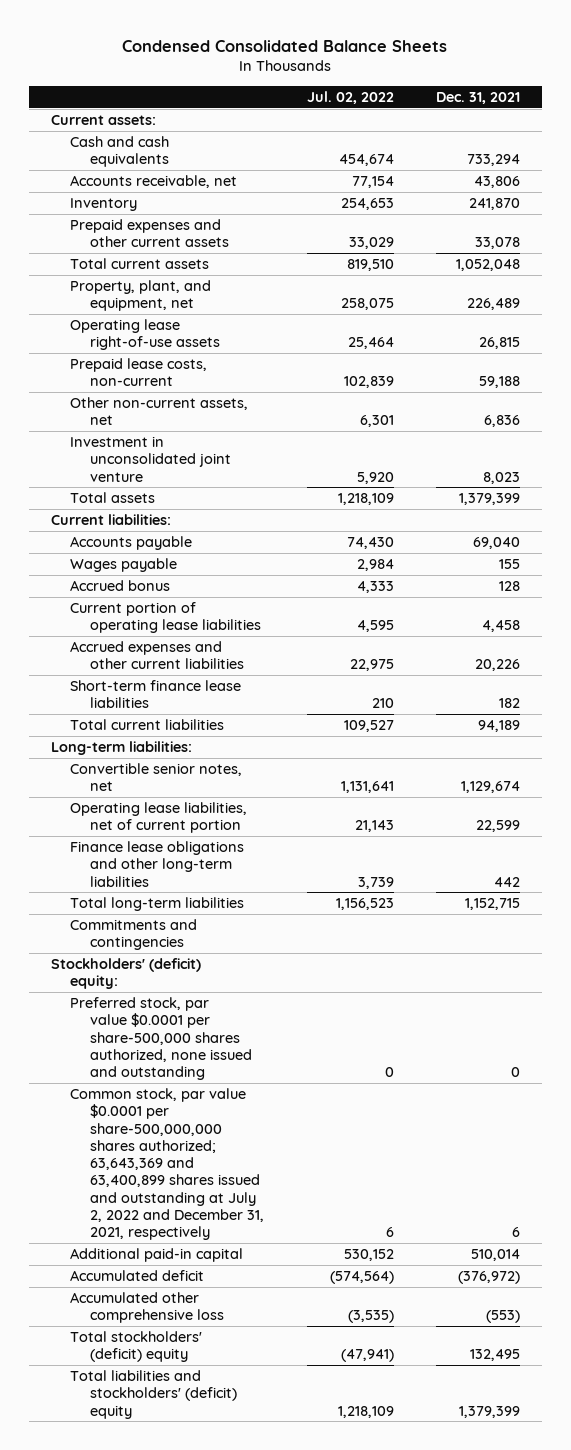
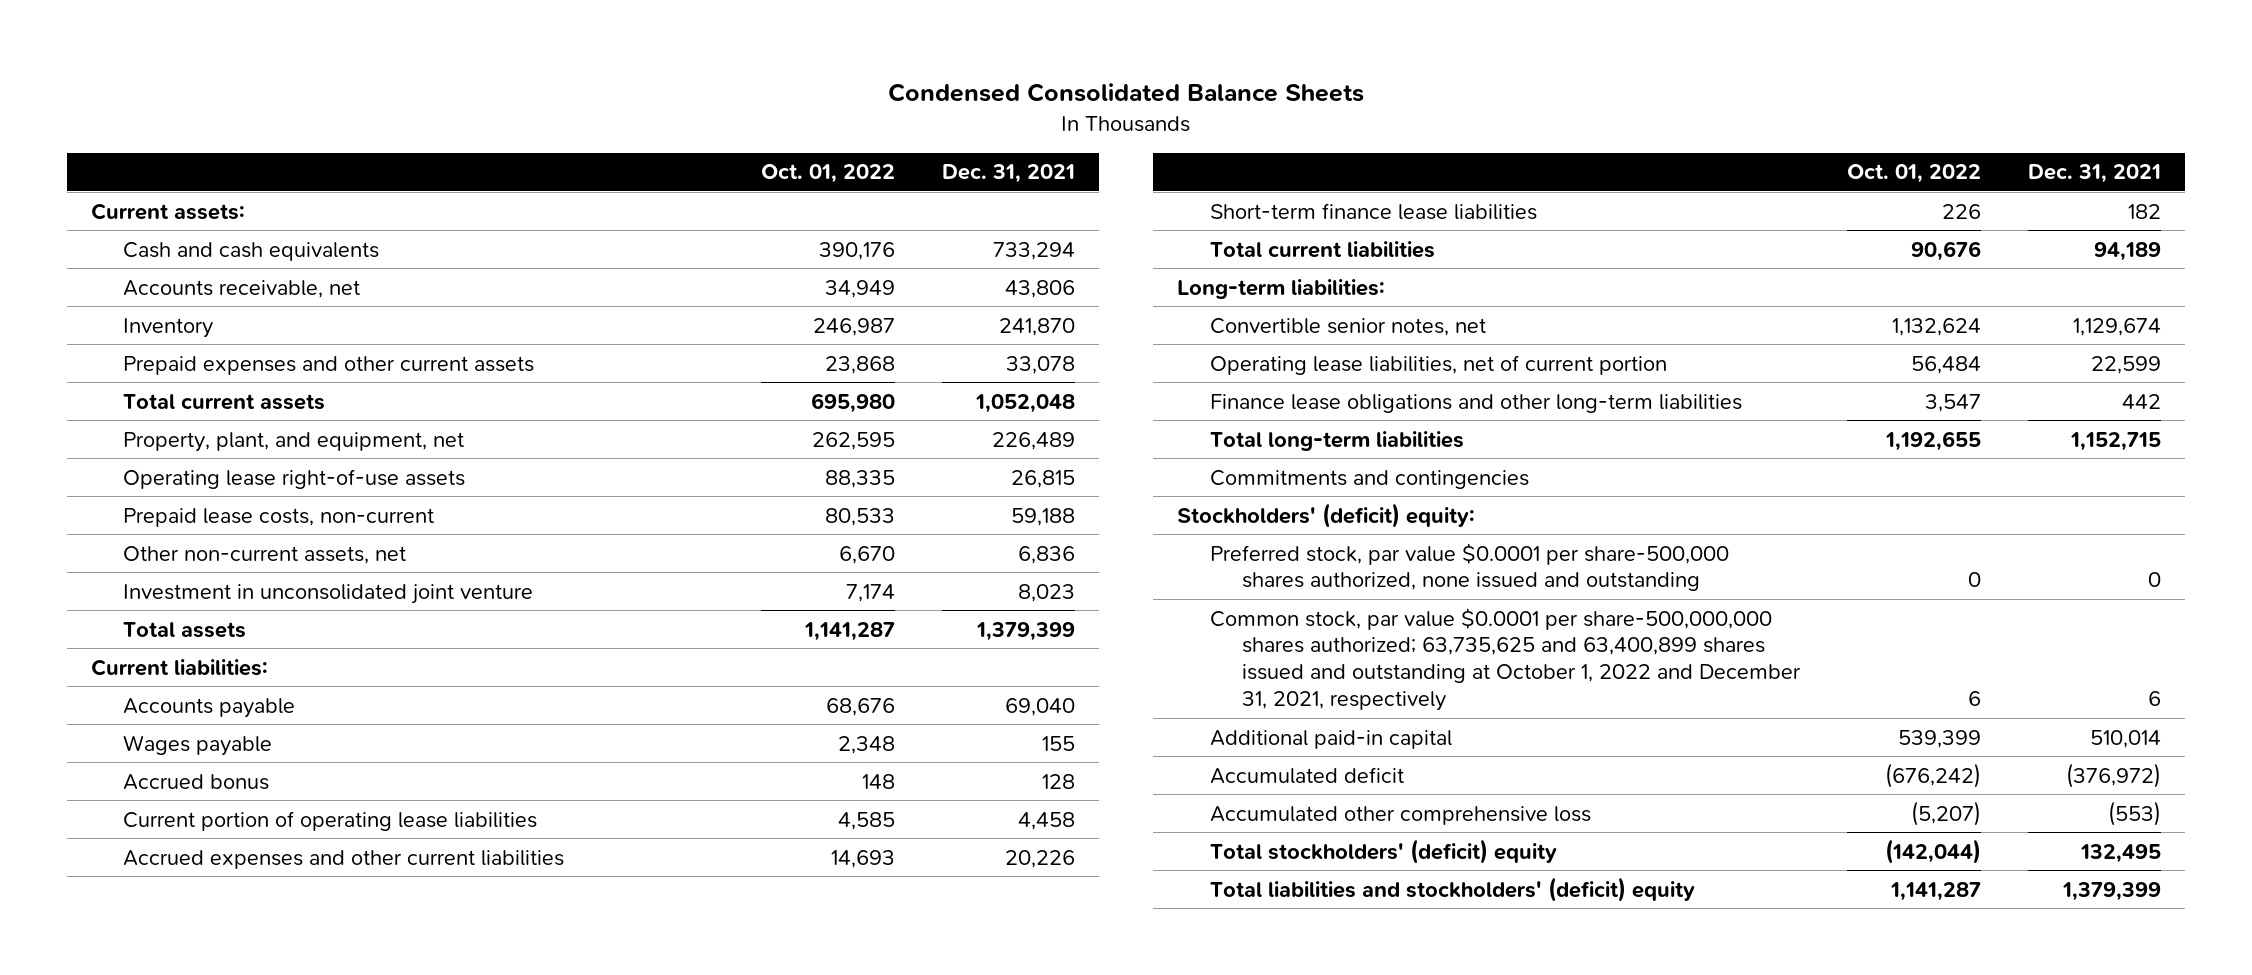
[306,90,394,104] Jul. 02, 2022 -> none
none -> [760,164,895,184] Oct. 01, 2022
[70,1088,264,1241] Common stock, par value $0.0001 per share-500,000,000 shares authorized; 63,643,369 and 63,400,899 shares issued and outstanding at July 2, 2022 and December 31, 2021, respectively -> [1209,607,1802,711] Common stock, par value $0.0001 per share-500,000,000 shares authorized; 63,735,625 and 63,400,899 shares issued and outstanding at October 1, 2022 and December 31, 2021, respectively

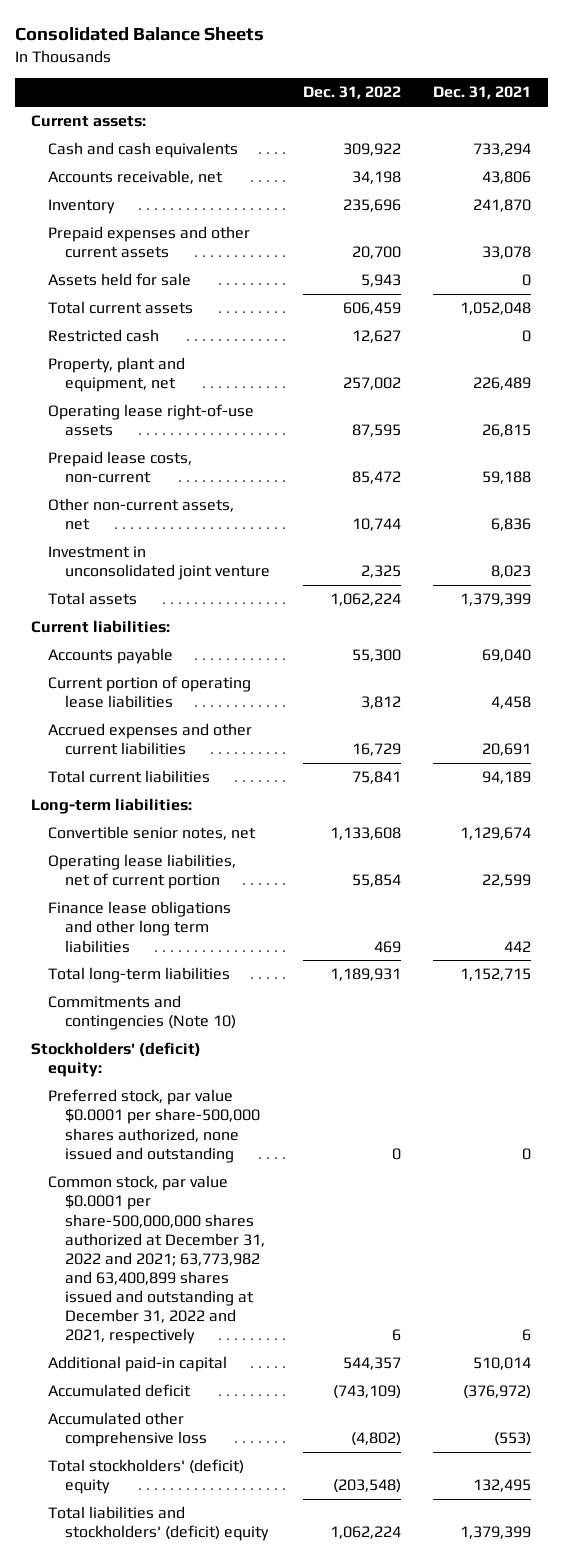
[888,83,1365,103] Condensed Consolidated Balance Sheets -> [14,26,264,41] Consolidated Balance Sheets
[760,164,895,184] Oct. 01, 2022 -> none
none -> [302,86,401,100] Dec. 31, 2022
none -> [47,273,191,287] Assets held for sale
none -> [47,329,159,343] Restricted cash
[123,431,465,452] Property, plant, and equipment, net -> [47,357,185,393] Property, plant and equipment, net
[123,734,273,756] Wages payable -> none
[123,773,270,790] Accrued bonus -> none
[1209,202,1537,220] Short-term finance lease liabilities -> none
[1005,849,1076,868] 20,226 -> [482,743,532,757] 20,691
[1209,393,1742,413] Finance lease obligations and other long-term liabilities -> [47,901,231,953] Finance lease obligations and other long term liabilities
[1209,469,1529,489] Commitments and contingencies -> [47,995,237,1031] Commitments and contingencies (Note 10)
[1209,607,1802,711] Common stock, par value $0.0001 per share-500,000,000 shares authorized; 63,735,625 and 63,400,899 shares issued and outstanding at October 1, 2022 and December 31, 2021, respectively -> [47,1175,266,1345] Common stock, par value $0.0001 per share-500,000,000 shares authorized at December 31, 2022 and 2021; 63,773,982 and 63,400,899 shares issued and outstanding at December 31, 2022 and 2021, respectively

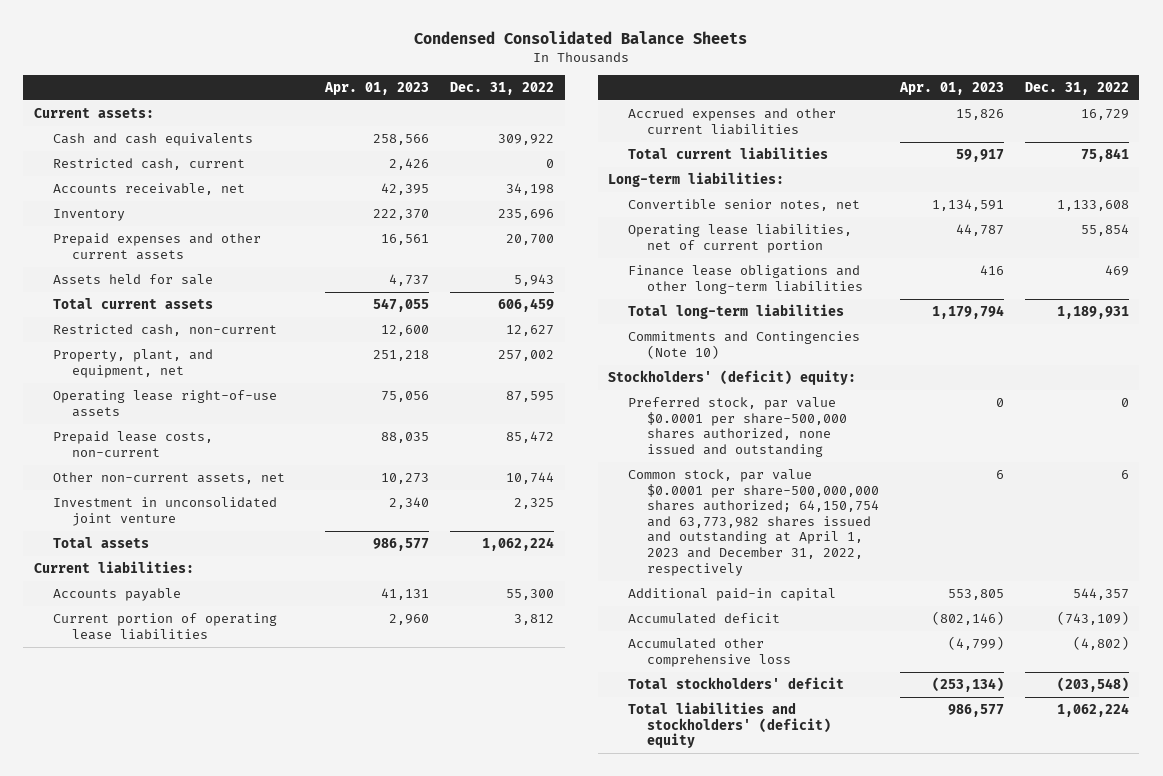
[14,26,264,41] Consolidated Balance Sheets -> [414,30,748,44] Condensed Consolidated Balance Sheets
[433,86,532,100] Dec. 31, 2021 -> none
none -> [324,81,430,95] Apr. 01, 2023
none -> [52,158,245,171] Restricted cash, current
[47,329,159,343] Restricted cash -> [52,324,277,337] Restricted cash, non-current
[47,357,185,393] Property, plant and equipment, net -> [52,349,213,378] Property, plant, and equipment, net
[47,901,231,953] Finance lease obligations and other long term liabilities -> [627,265,863,294] Finance lease obligations and other long-term liabilities
[47,995,237,1031] Commitments and contingencies (Note 10) -> [627,331,860,359] Commitments and Contingencies (Note 10)
[47,1175,266,1345] Common stock, par value $0.0001 per share-500,000,000 shares authorized at December 31, 2022 and 2021; 63,773,982 and 63,400,899 shares issued and outstanding at December 31, 2022 and 2021, respectively -> [627,469,879,576] Common stock, par value $0.0001 per share-500,000,000 shares authorized; 64,150,754 and 63,773,982 shares issued and outstanding at April 1, 2023 and December 31, 2022, respectively
[47,1459,244,1495] Total stockholders' (deficit) equity -> [627,677,844,690] Total stockholders' deficit

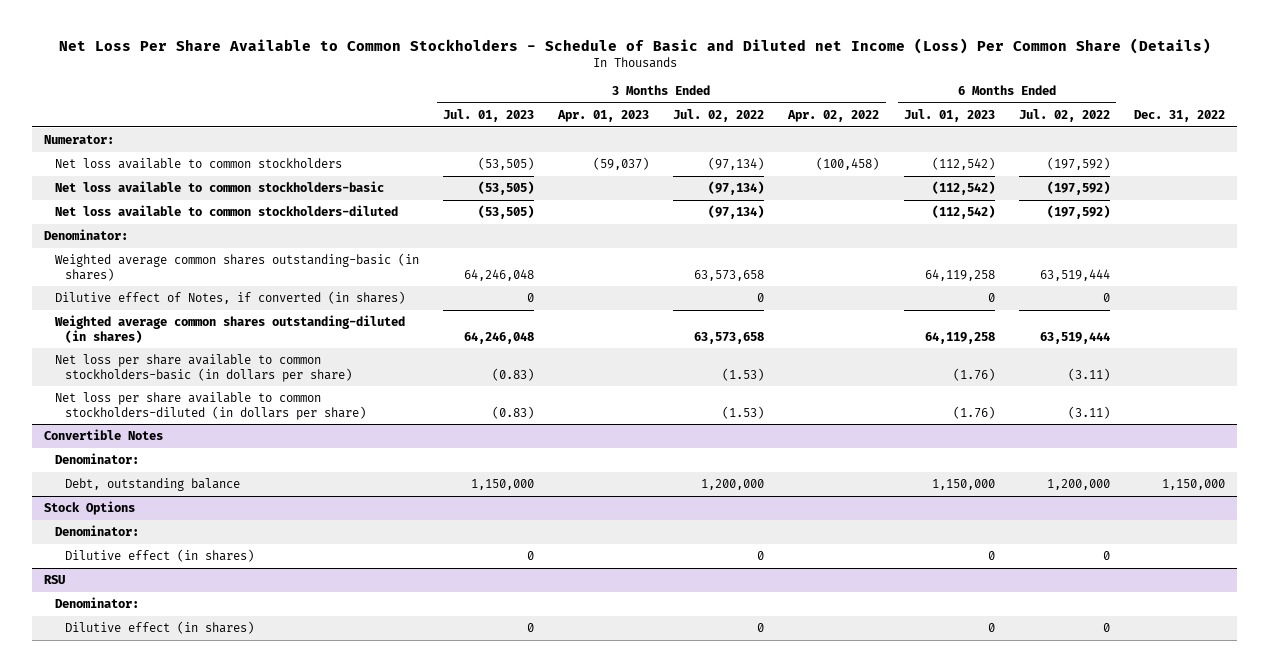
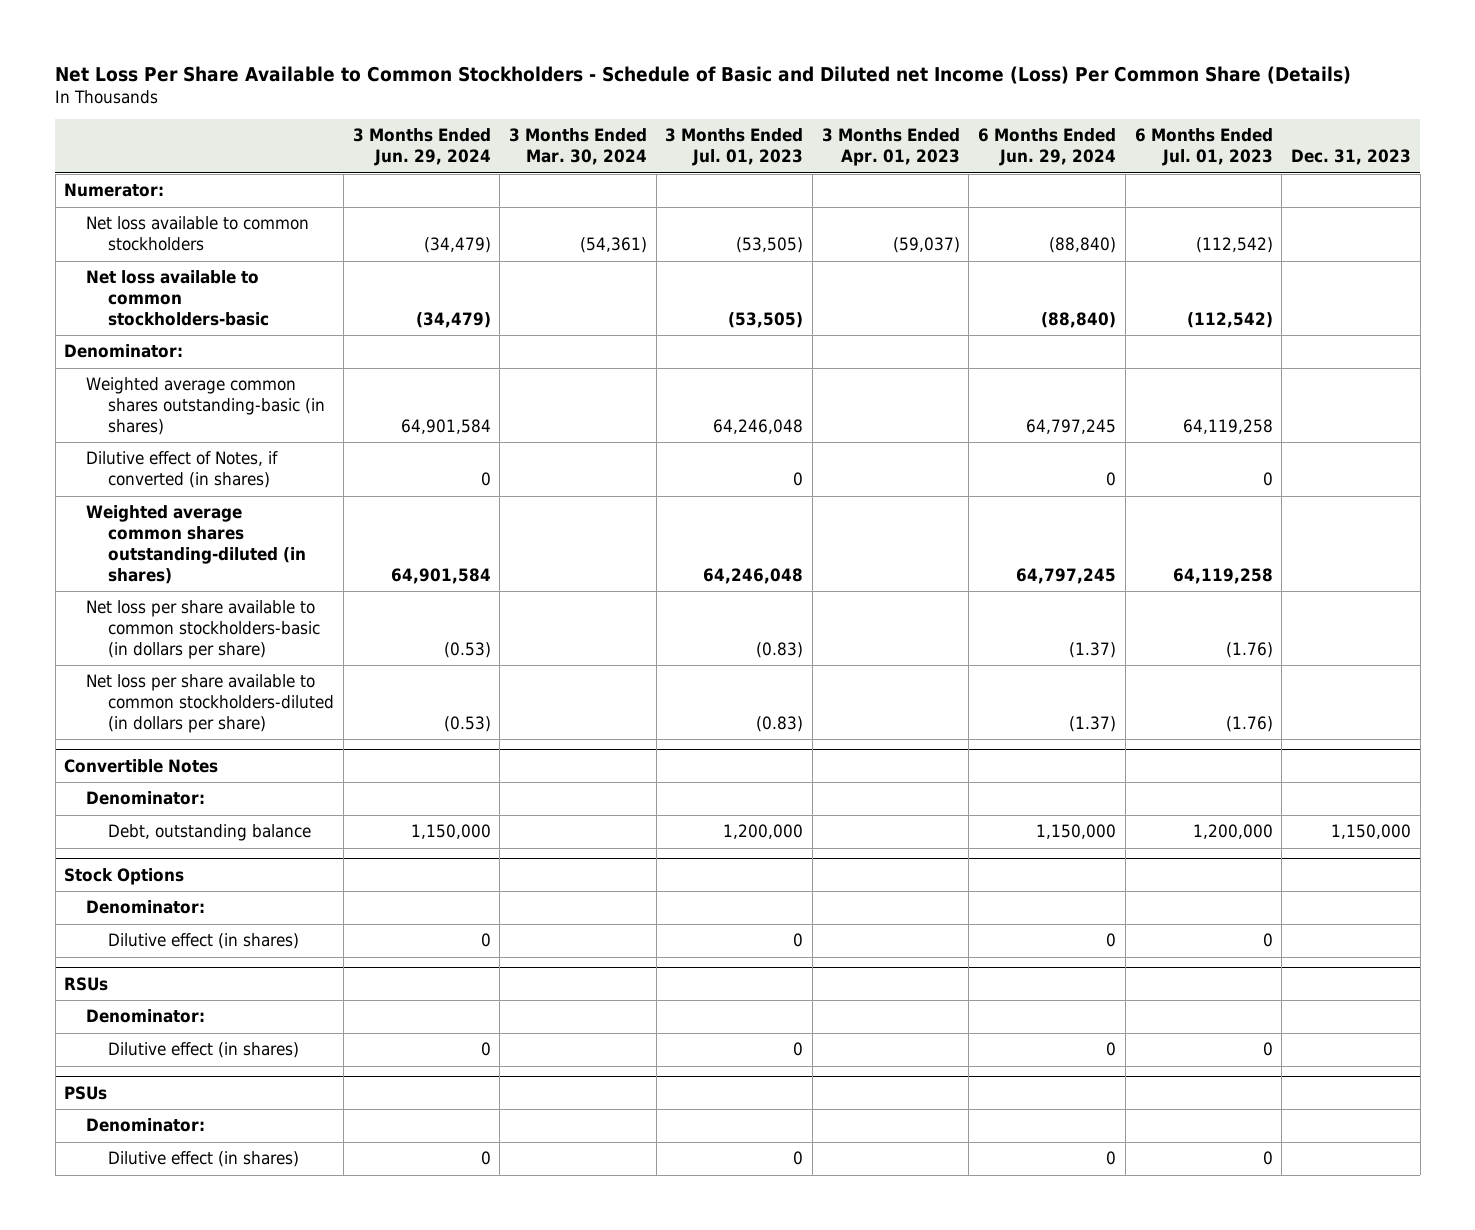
[673,108,765,122] Jul. 02, 2022 -> none
[787,109,880,122] Apr. 02, 2022 -> none
[1018,108,1110,122] Jul. 02, 2022 -> none
[1134,109,1226,122] Dec. 31, 2022 -> none
none -> [352,128,491,167] 3 Months Ended Jun. 29, 2024
none -> [509,128,648,166] 3 Months Ended Mar. 30, 2024
none -> [978,128,1117,167] 6 Months Ended Jun. 29, 2024
none -> [1290,149,1411,166] Dec. 31, 2023
[54,205,398,217] Net loss available to common stockholders-diluted -> none
[470,479,534,491] 1,150,000 -> [723,824,804,840] 1,200,000
[931,479,995,491] 1,150,000 -> [1192,824,1273,840] 1,200,000
[44,575,66,585] RSU -> [64,976,109,991] RSUs
none -> [64,1085,108,1100] PSUs
none -> [86,1118,206,1133] Denominator:
none -> [108,1151,300,1168] Dilutive effect (in shares)

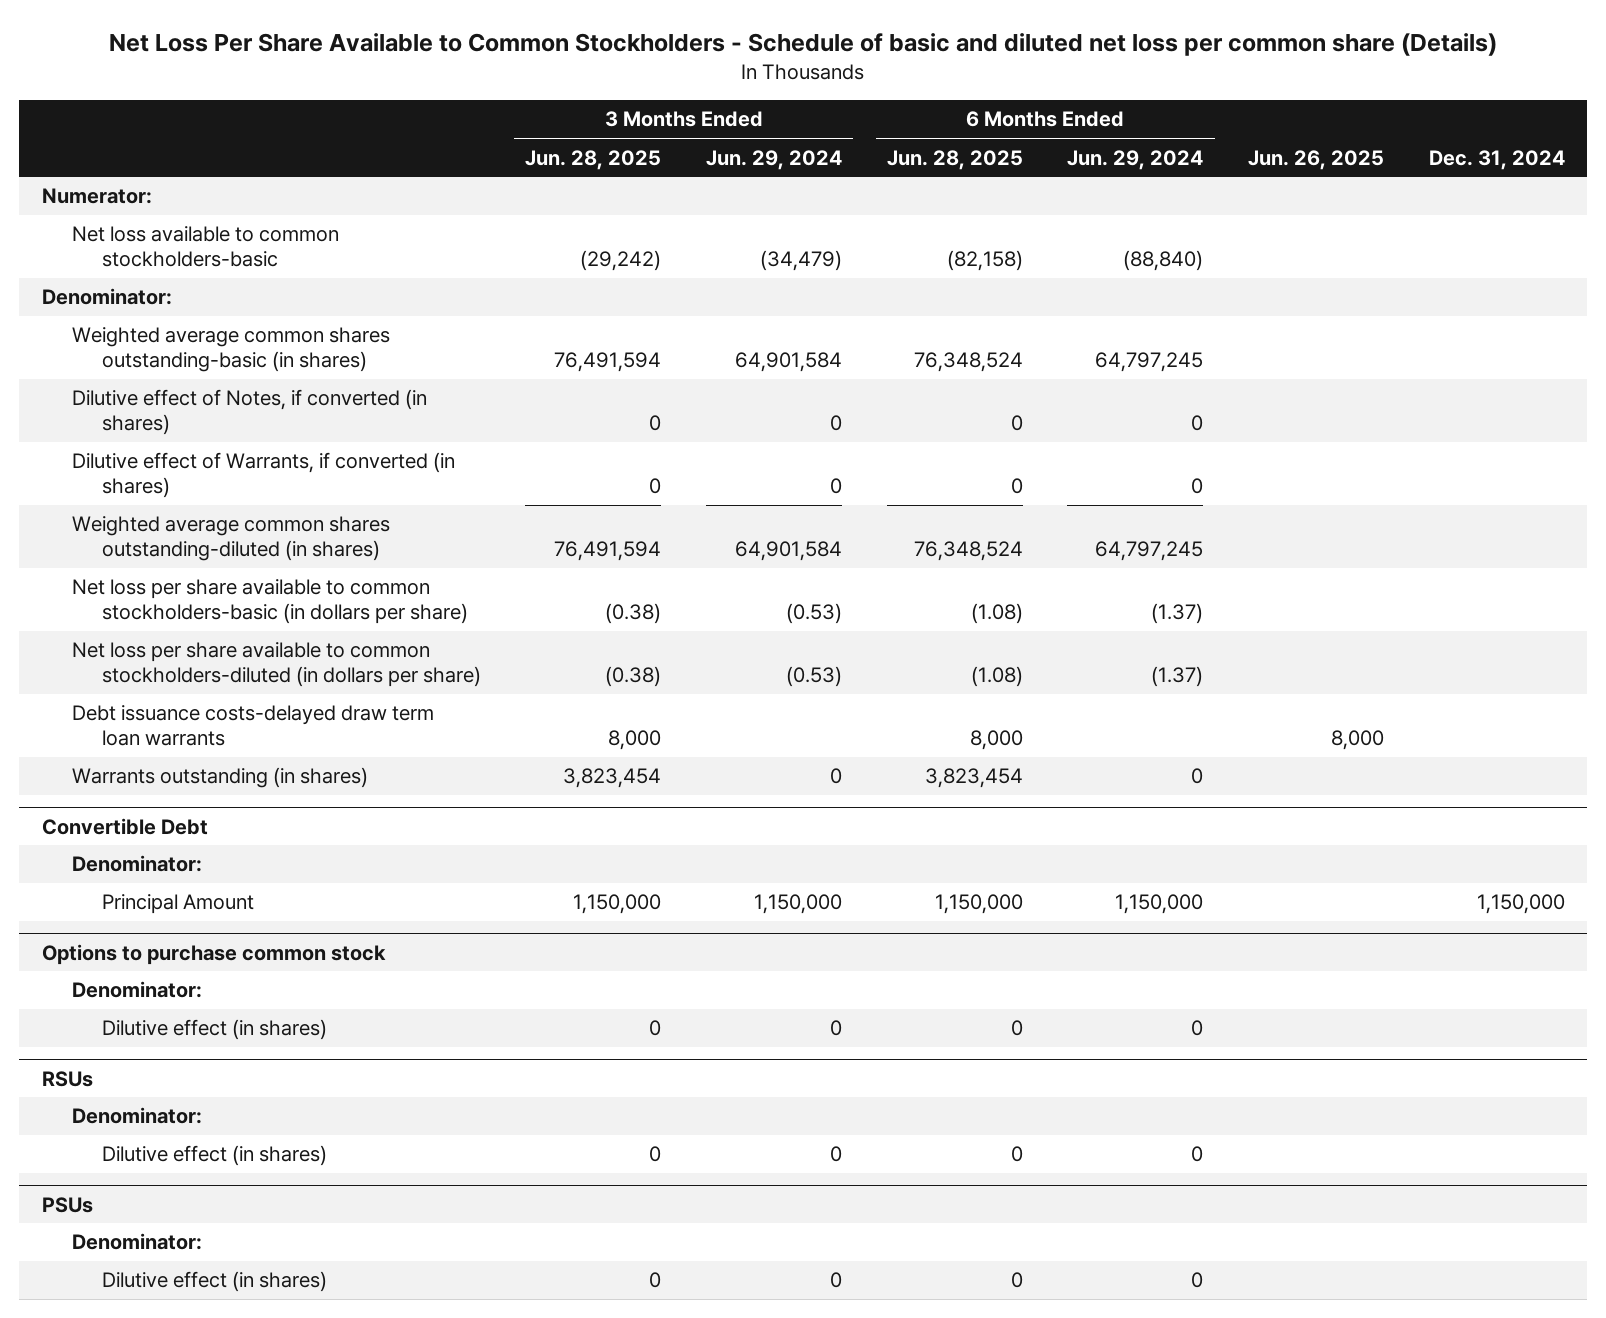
[55,65,1352,84] Net Loss Per Share Available to Common Stockholders - Schedule of Basic and Diluted net Income (Loss) Per Common Share (Details) -> [109,33,1498,57] Net Loss Per Share Available to Common Stockholders - Schedule of basic and diluted net loss per common share (Details)
[509,128,648,166] 3 Months Ended Mar. 30, 2024 -> none
[665,128,804,167] 3 Months Ended Jul. 01, 2023 -> none
[821,128,960,167] 3 Months Ended Apr. 01, 2023 -> none
[1134,128,1273,167] 6 Months Ended Jul. 01, 2023 -> none
[1290,149,1411,166] Dec. 31, 2023 -> none
none -> [525,149,662,170] Jun. 28, 2025
none -> [886,149,1023,170] Jun. 28, 2025
none -> [1248,149,1385,170] Jun. 26, 2025
none -> [1428,149,1565,170] Dec. 31, 2024
[86,216,310,252] Net loss available to common stockholders -> none
none -> [71,452,455,498] Dilutive effect of Warrants, if converted (in shares)
none -> [71,705,434,746] Debt issuance costs-delayed draw term loan warrants
none -> [71,767,368,789] Warrants outstanding (in shares)
[64,758,219,773] Convertible Notes -> [41,817,208,835] Convertible Debt
[108,824,312,842] Debt, outstanding balance -> [101,894,254,915] Principal Amount
[64,867,185,885] Stock Options -> [41,943,386,965] Options to purchase common stock

